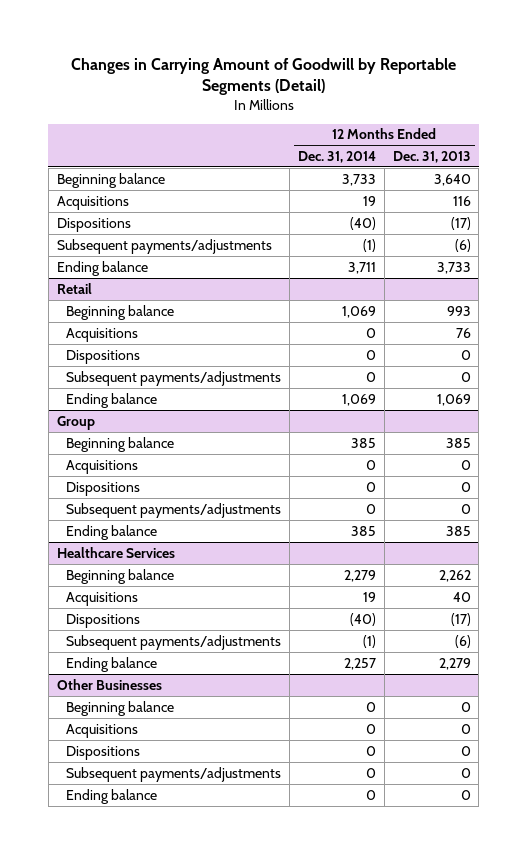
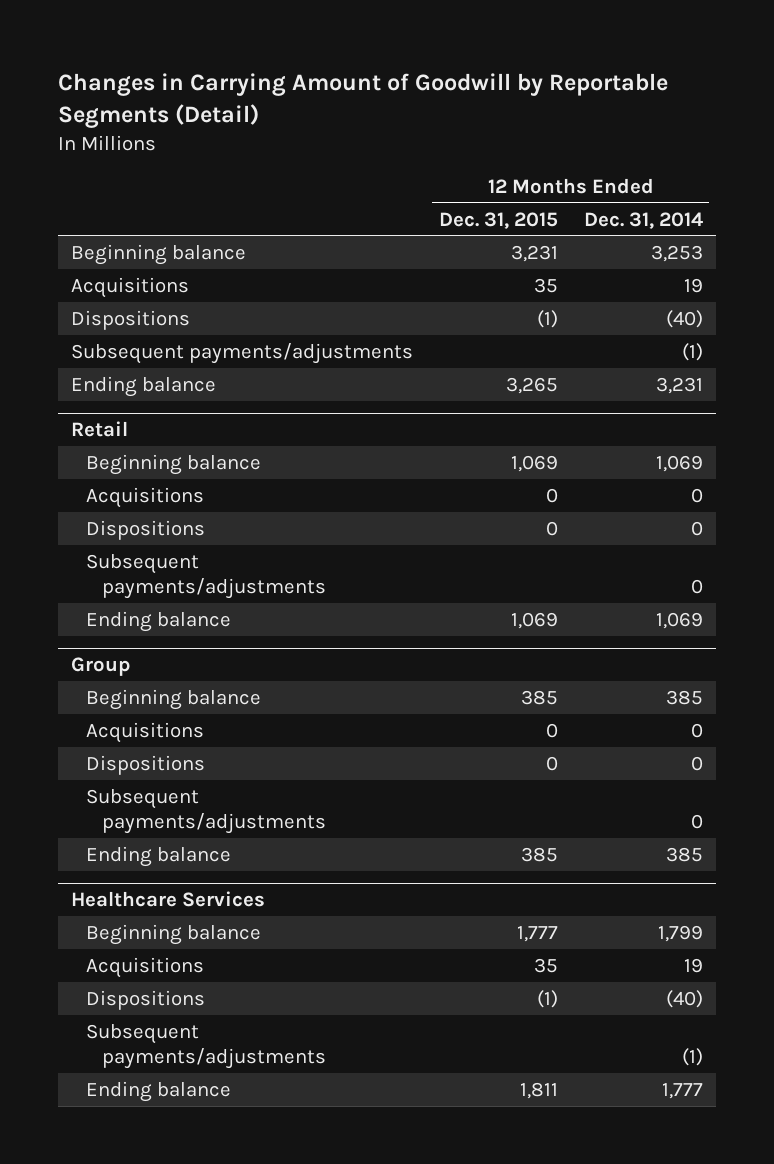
[392,150,471,163] Dec. 31, 2013 -> none
none -> [438,211,558,229] Dec. 31, 2015
[341,173,376,186] 3,733 -> [650,244,703,262] 3,253
[347,261,376,274] 3,711 -> [655,376,703,394] 3,231
[343,569,376,582] 2,279 -> [657,924,703,942] 1,799
[56,678,162,690] Other Businesses -> none
[66,700,175,716] Beginning balance -> none
[66,723,139,738] Acquisitions -> none
[66,745,141,760] Dispositions -> none
[66,766,282,782] Subsequent payments/adjustments -> none
[66,788,158,804] Ending balance -> none
[343,657,376,670] 2,257 -> [661,1082,703,1099] 1,777

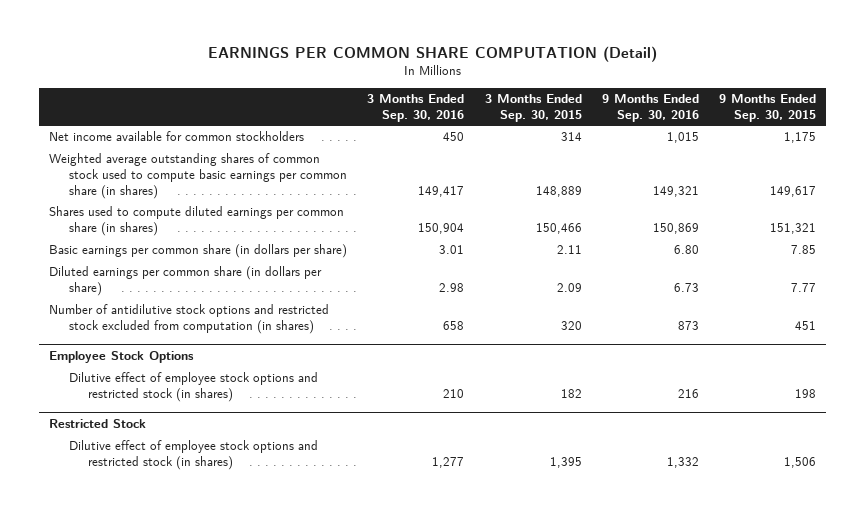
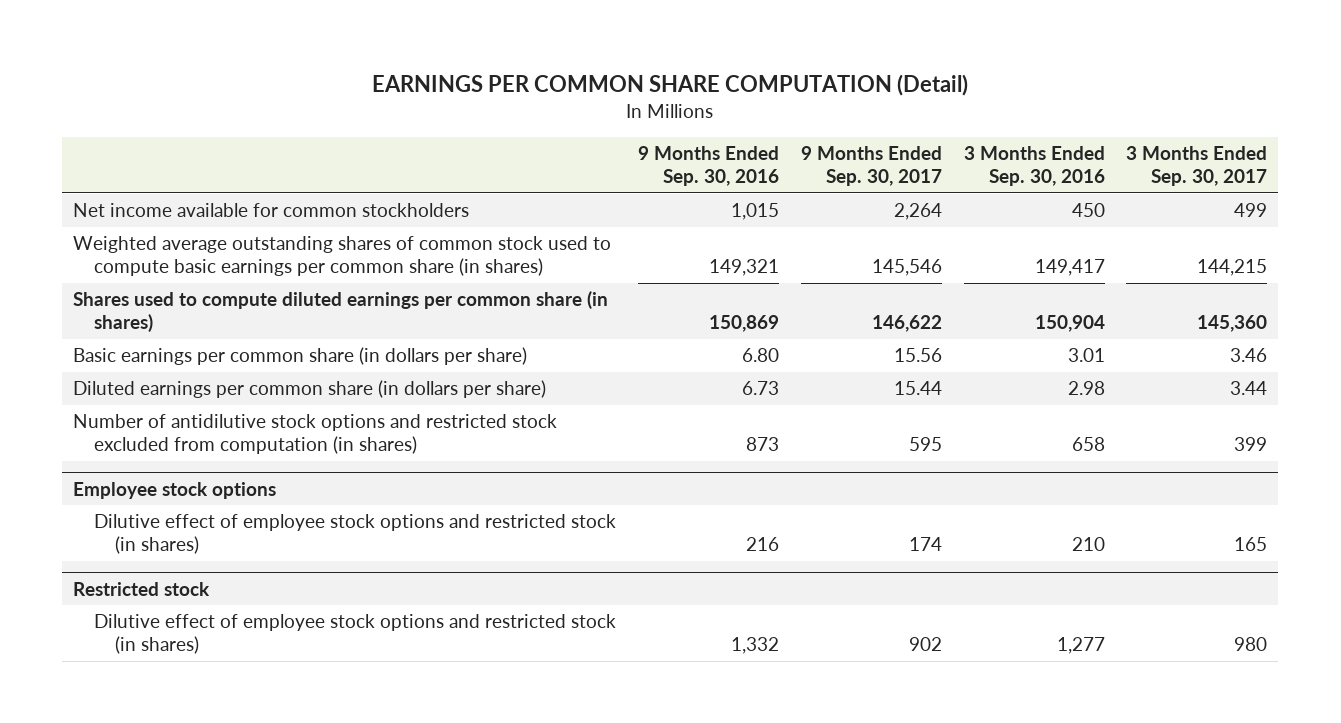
[484,93,582,122] 3 Months Ended Sep. 30, 2015 -> none
[718,93,816,122] 9 Months Ended Sep. 30, 2015 -> none
none -> [800,145,942,187] 9 Months Ended Sep. 30, 2017
none -> [1126,145,1268,187] 3 Months Ended Sep. 30, 2017
[49,351,195,364] Employee Stock Options -> [73,481,277,499] Employee stock options
[49,419,147,429] Restricted Stock -> [73,581,211,596] Restricted stock

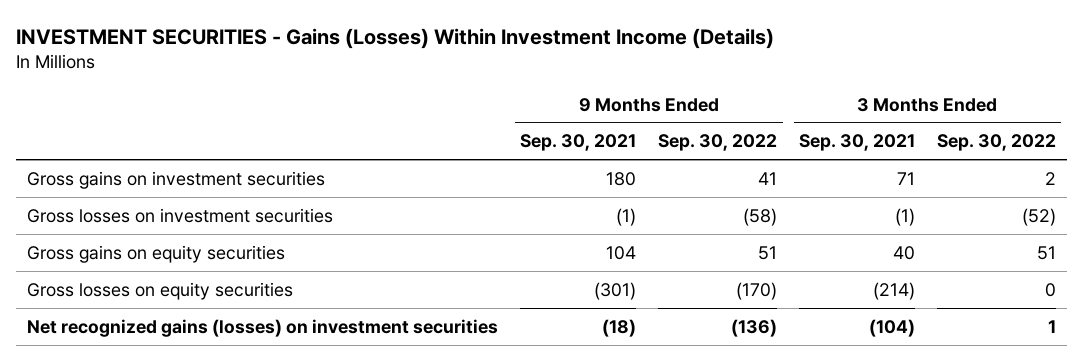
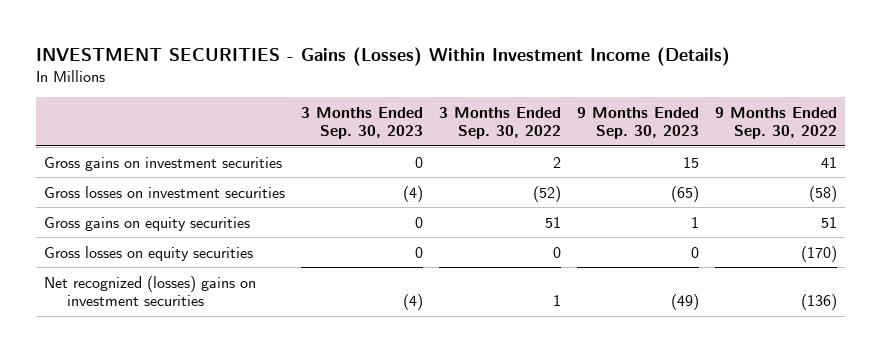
[520,134,637,152] Sep. 30, 2021 -> none
[799,134,916,152] Sep. 30, 2021 -> none
none -> [301,106,424,140] 3 Months Ended Sep. 30, 2023
none -> [577,106,700,140] 9 Months Ended Sep. 30, 2023
[27,318,499,337] Net recognized gains (losses) on investment securities -> [44,275,257,306] Net recognized (losses) gains on investment securities

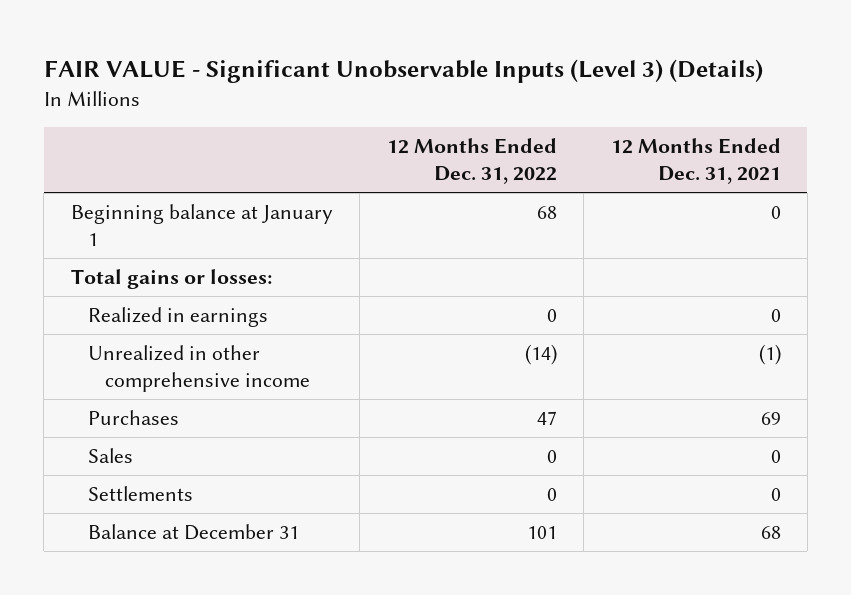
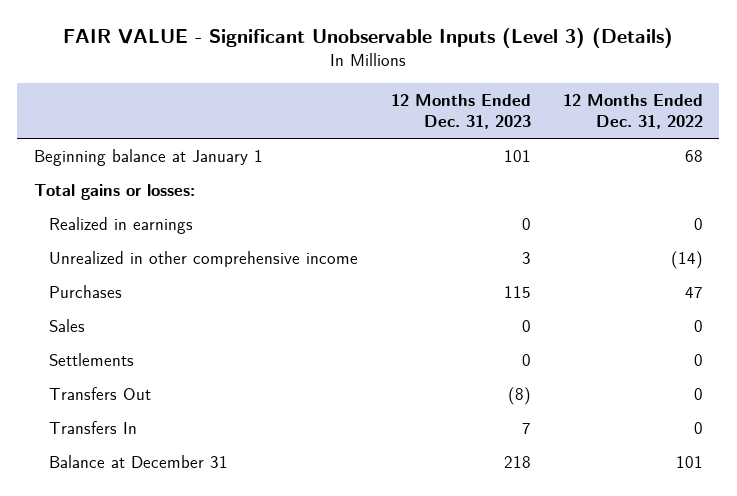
[610,138,781,185] 12 Months Ended Dec. 31, 2021 -> none
none -> [390,93,531,130] 12 Months Ended Dec. 31, 2023
none -> [49,387,152,401] Transfers Out
none -> [49,421,138,435] Transfers In

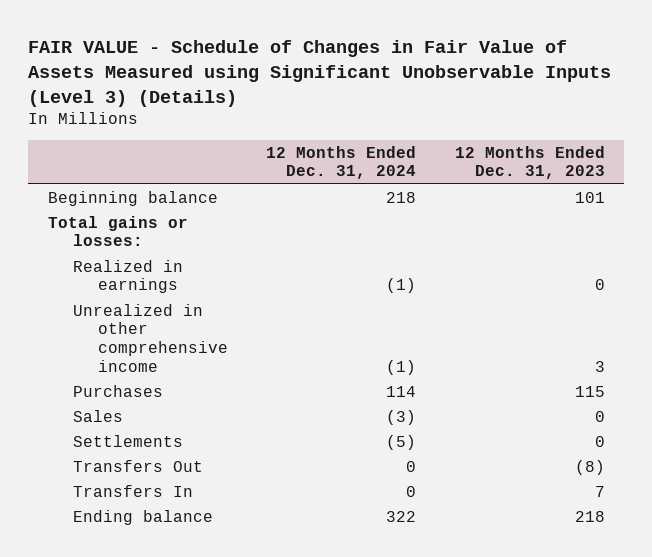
[63,28,674,49] FAIR VALUE - Significant Unobservable Inputs (Level 3) (Details) -> [28,40,612,107] FAIR VALUE - Schedule of Changes in Fair Value of Assets Measured using Significant Unobservable Inputs (Level 3) (Details)
[563,93,704,130] 12 Months Ended Dec. 31, 2022 -> none
none -> [266,145,417,180] 12 Months Ended Dec. 31, 2024
[33,149,263,167] Beginning balance at January 1 -> [47,190,218,206] Beginning balance
[49,455,229,469] Balance at December 31 -> [72,509,213,525] Ending balance

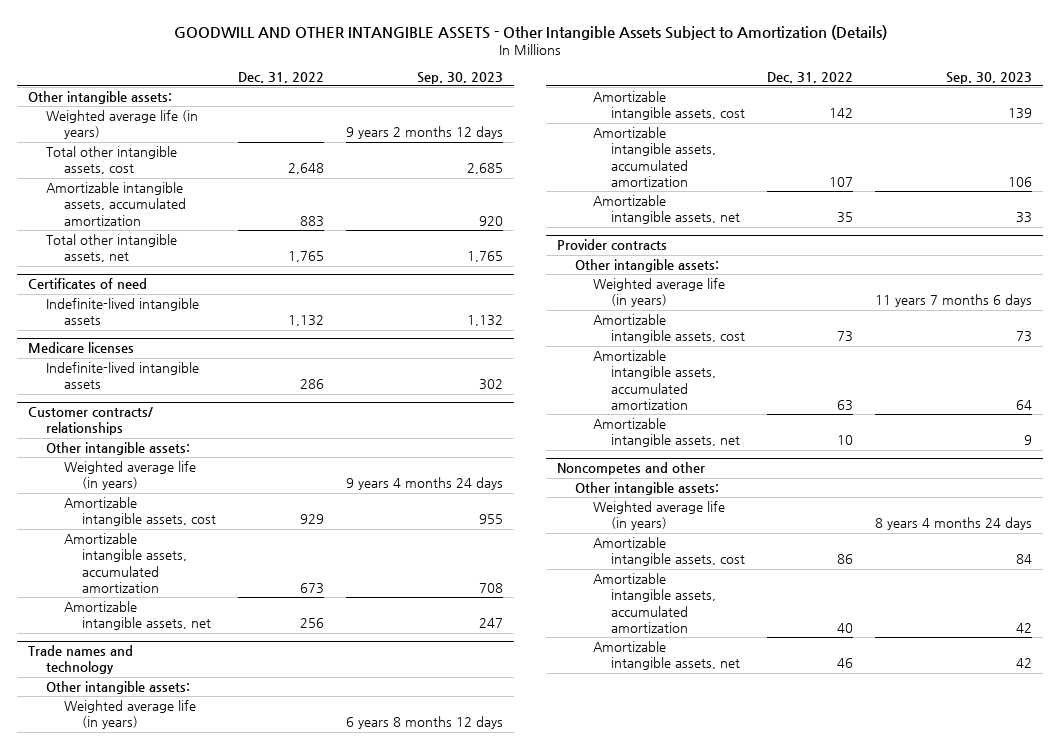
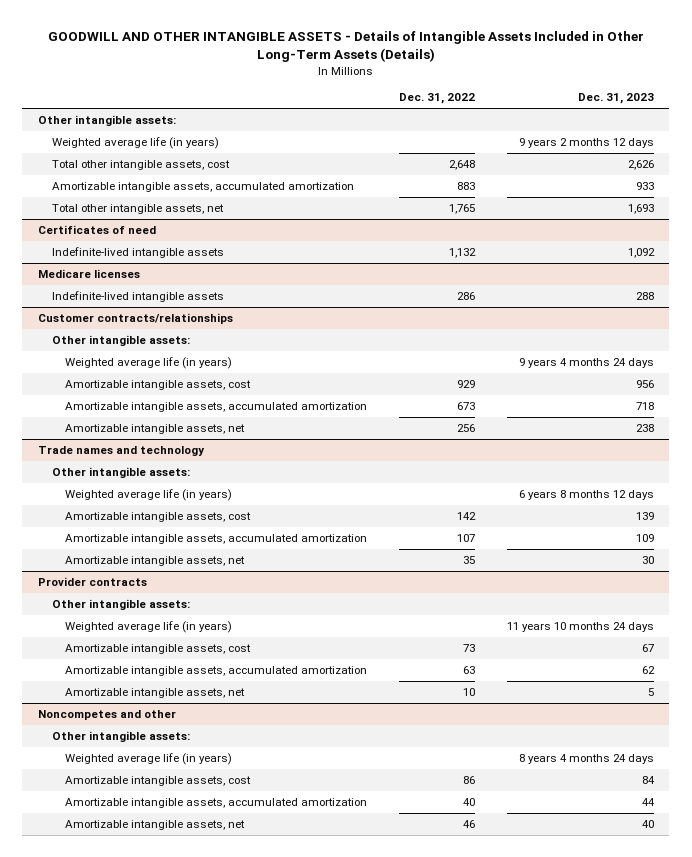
[174,24,888,40] GOODWILL AND OTHER INTANGIBLE ASSETS - Other Intangible Assets Subject to Amortization (Details) -> [47,30,644,62] GOODWILL AND OTHER INTANGIBLE ASSETS - Details of Intangible Assets Included in Other Long-Term Assets (Details)
[417,71,504,84] Sep. 30, 2023 -> none
none -> [577,93,654,105] Dec. 31, 2023
[28,407,154,436] Customer contracts/ relationships -> [38,313,234,325] Customer contracts/relationships

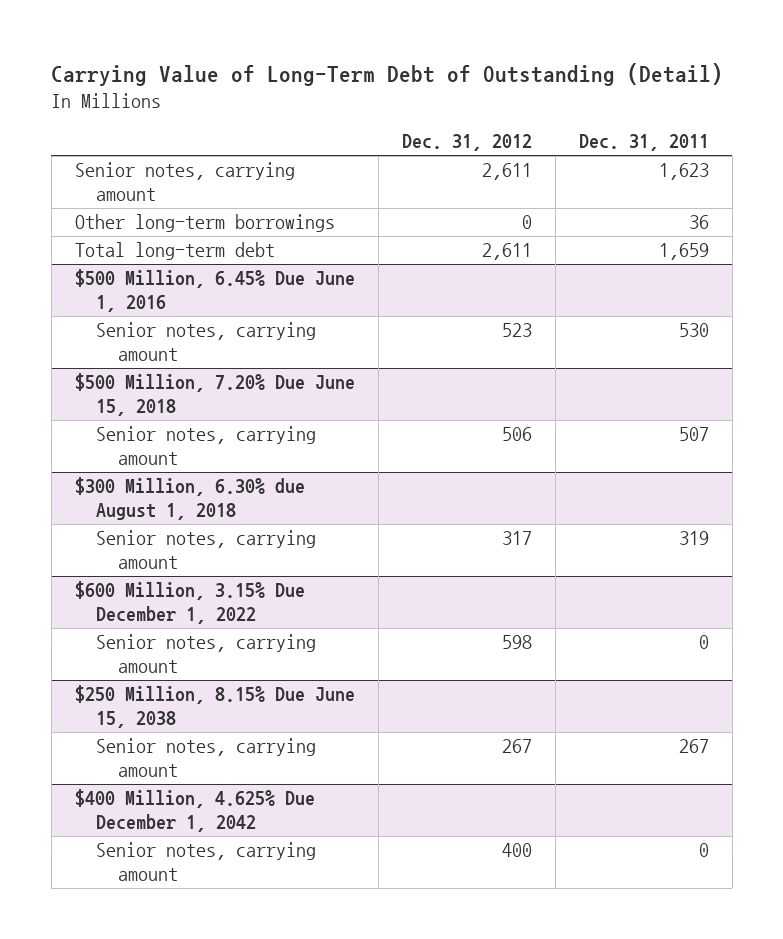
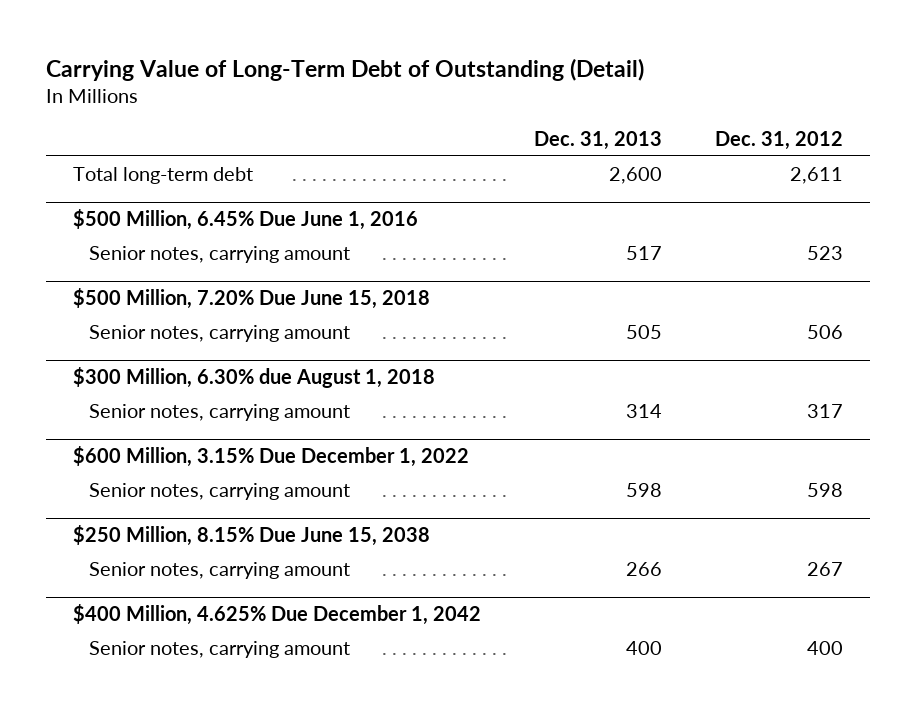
[578,134,709,152] Dec. 31, 2011 -> none
none -> [533,131,662,151] Dec. 31, 2013
[74,162,295,201] Senior notes, carrying amount -> none
[74,214,335,233] Other long-term borrowings -> none

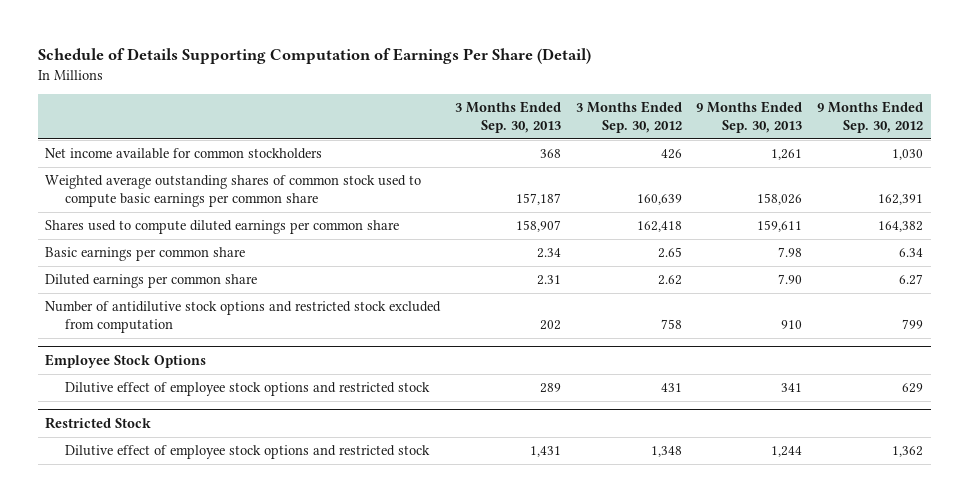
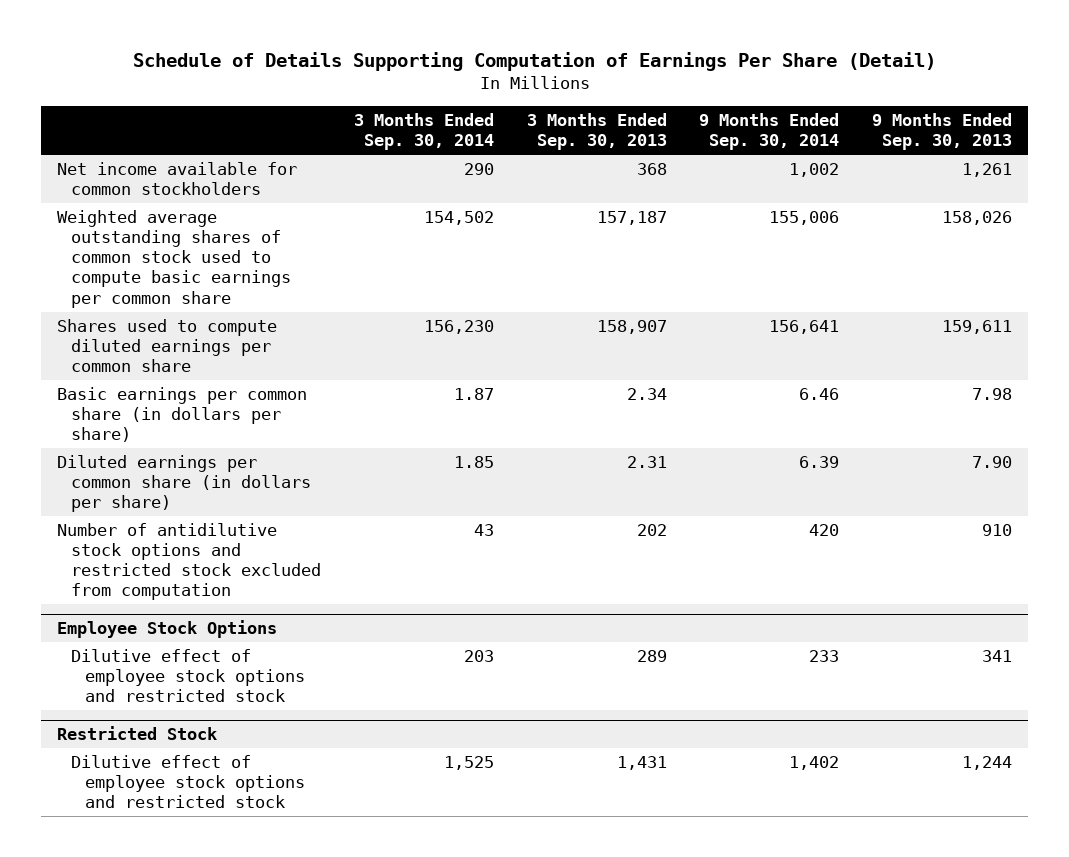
[575,101,682,133] 3 Months Ended Sep. 30, 2012 -> none
[817,101,924,133] 9 Months Ended Sep. 30, 2012 -> none
none -> [353,113,494,151] 3 Months Ended Sep. 30, 2014
none -> [699,113,840,151] 9 Months Ended Sep. 30, 2014
[45,247,246,262] Basic earnings per common share -> [57,387,308,443] Basic earnings per common share (in dollars per share)
[45,274,258,289] Diluted earnings per common share -> [57,455,312,513] Diluted earnings per common share (in dollars per share)

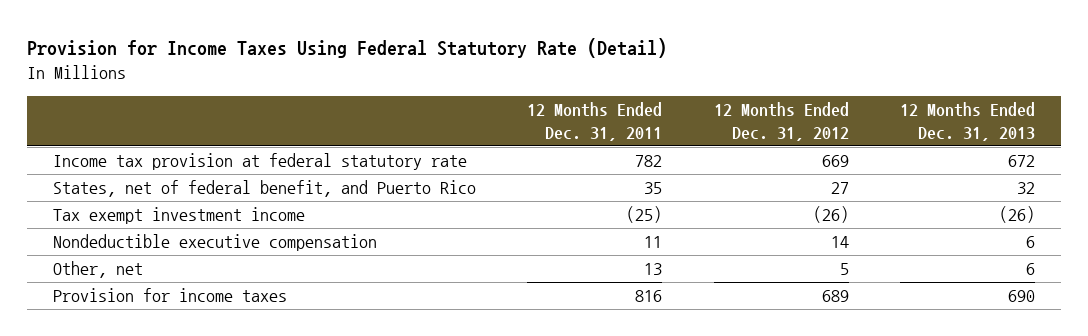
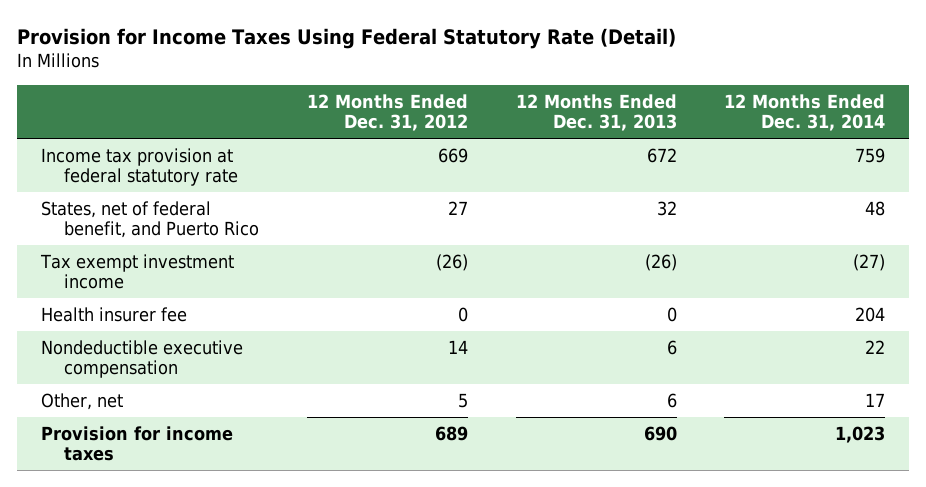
[527,101,663,141] 12 Months Ended Dec. 31, 2011 -> none
none -> [724,93,886,132] 12 Months Ended Dec. 31, 2014
none -> [40,306,187,322] Health insurer fee

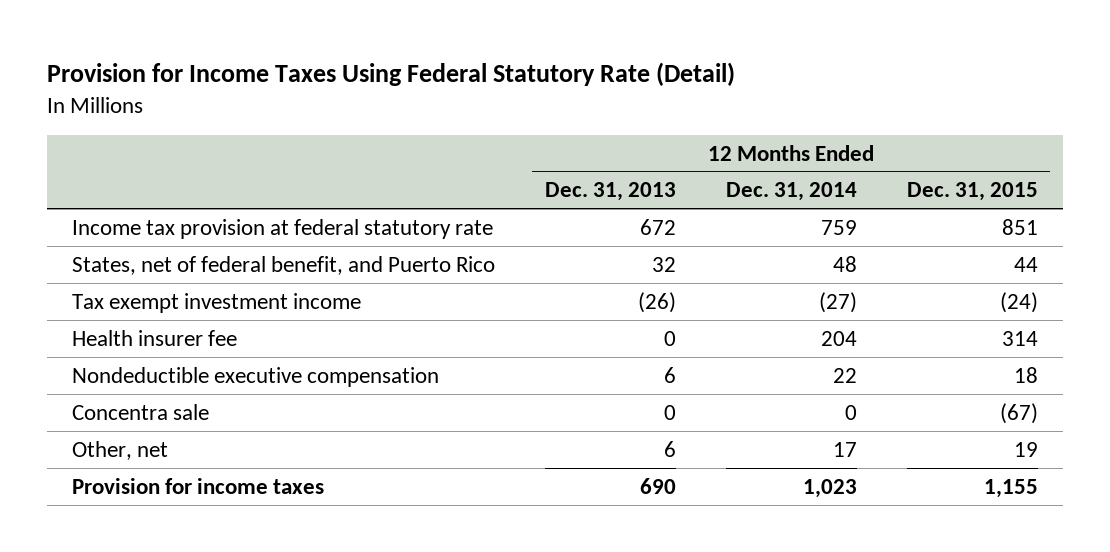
[306,93,468,132] 12 Months Ended Dec. 31, 2012 -> none
none -> [906,182,1038,202] Dec. 31, 2015
none -> [72,403,210,420] Concentra sale

